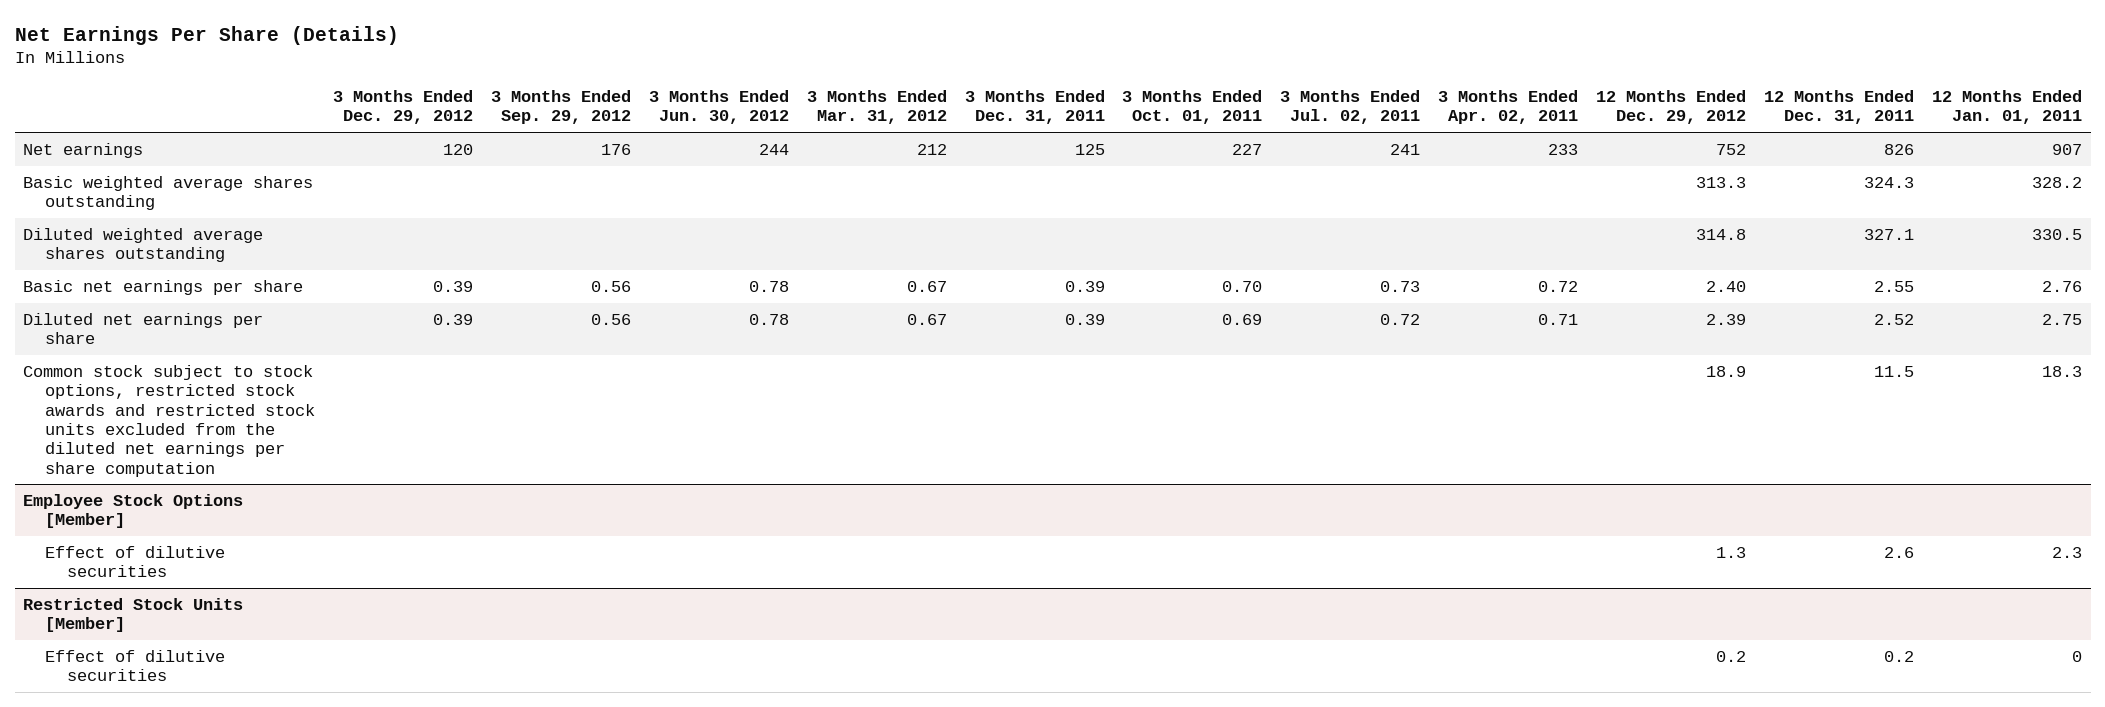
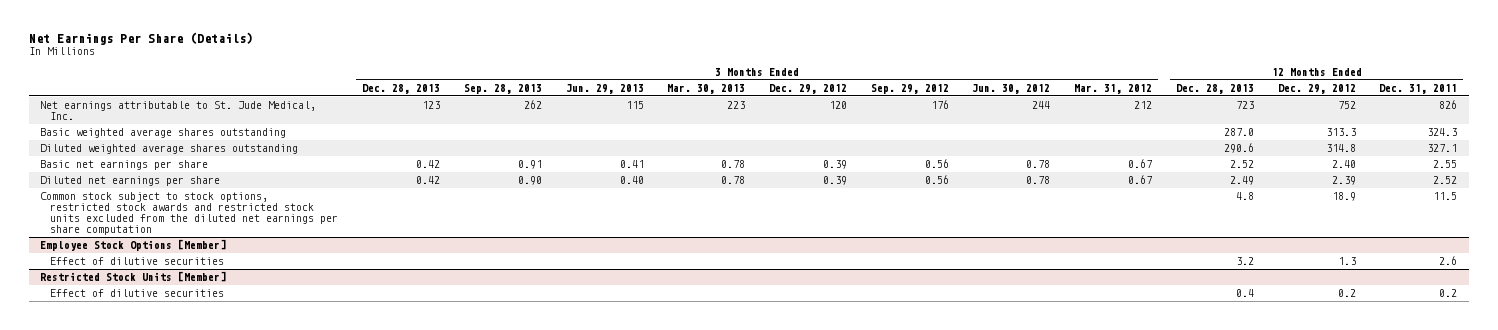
[964,89,1105,125] 3 Months Ended Dec. 31, 2011 -> none
[1122,89,1263,125] 3 Months Ended Oct. 01, 2011 -> none
[1280,89,1421,125] 3 Months Ended Jul. 02, 2011 -> none
[1438,89,1579,125] 3 Months Ended Apr. 02, 2011 -> none
[1932,89,2083,125] 12 Months Ended Jan. 01, 2011 -> none
none -> [362,83,441,94] Dec. 28, 2013
none -> [463,83,542,94] Sep. 28, 2013
none -> [565,83,644,94] Jun. 29, 2013
none -> [667,83,746,94] Mar. 30, 2013
none -> [1175,83,1254,94] Dec. 28, 2013
[23,142,144,158] Net earnings -> [40,101,317,121] Net earnings attributable to St. Jude Medical, Inc.

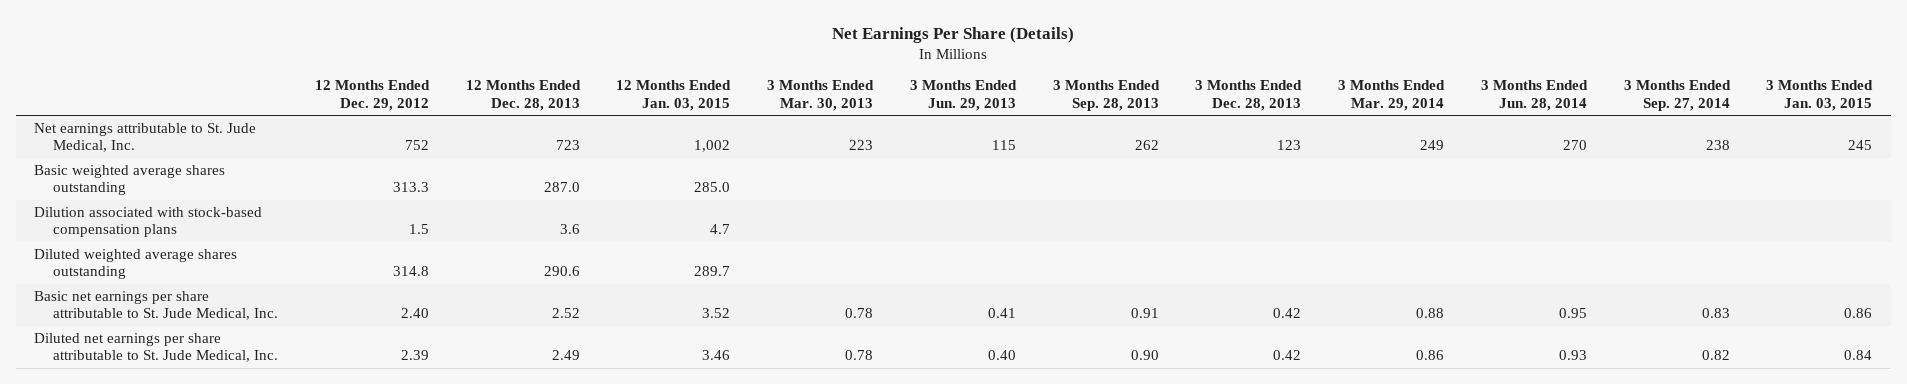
[769,83,848,94] Dec. 29, 2012 -> none
[870,83,949,94] Sep. 29, 2012 -> none
[972,83,1051,94] Jun. 30, 2012 -> none
[1074,83,1153,94] Mar. 31, 2012 -> none
[1379,83,1458,94] Dec. 31, 2011 -> none
none -> [616,80,732,112] 12 Months Ended Jan. 03, 2015
none -> [1338,80,1446,112] 3 Months Ended Mar. 29, 2014
none -> [1480,80,1588,112] 3 Months Ended Jun. 28, 2014
none -> [1623,80,1731,112] 3 Months Ended Sep. 27, 2014
none -> [1766,80,1874,112] 3 Months Ended Jan. 03, 2015
none -> [34,206,263,238] Dilution associated with stock-based compensation plans
[40,192,339,236] Common stock subject to stock options, restricted stock awards and restricted stock units excluded from the diluted net earnings per share computation -> none
[40,239,227,252] Employee Stock Options [Member] -> none
[50,257,225,266] Effect of dilutive securities -> none
[40,271,227,283] Restricted Stock Units [Member] -> none
[50,289,225,298] Effect of dilutive securities -> none
[40,160,209,171] Basic net earnings per share -> [34,290,279,321] Basic net earnings per share attributable to St. Jude Medical, Inc.
[40,176,221,187] Diluted net earnings per share -> [34,332,279,363] Diluted net earnings per share attributable to St. Jude Medical, Inc.

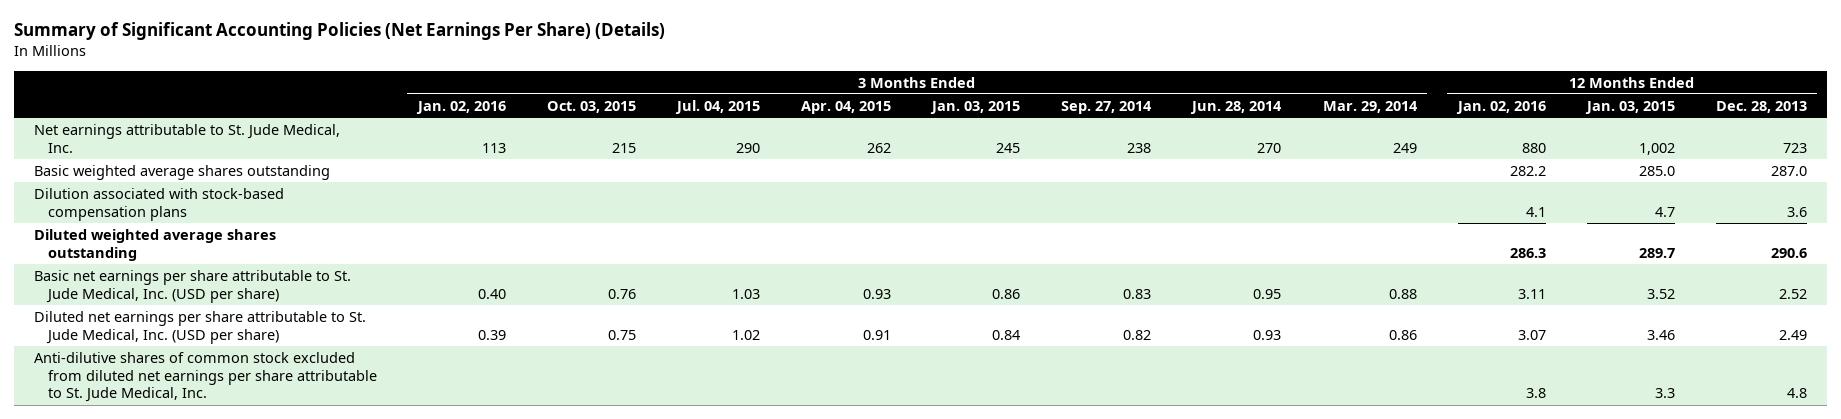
[832,26,1075,43] Net Earnings Per Share (Details) -> [13,22,665,41] Summary of Significant Accounting Policies (Net Earnings Per Share) (Details)
[314,80,430,112] 12 Months Ended Dec. 29, 2012 -> none
[767,80,875,112] 3 Months Ended Mar. 30, 2013 -> none
[909,80,1017,112] 3 Months Ended Jun. 29, 2013 -> none
[1052,80,1160,112] 3 Months Ended Sep. 28, 2013 -> none
[1195,80,1303,112] 3 Months Ended Dec. 28, 2013 -> none
none -> [415,100,506,114] Jan. 02, 2016
none -> [546,100,636,113] Oct. 03, 2015
none -> [674,99,760,114] Jul. 04, 2015
none -> [801,100,892,114] Apr. 04, 2015
none -> [1455,100,1546,114] Jan. 02, 2016
[34,290,279,321] Basic net earnings per share attributable to St. Jude Medical, Inc. -> [34,269,352,303] Basic net earnings per share attributable to St. Jude Medical, Inc. (USD per share)
[34,332,279,363] Diluted net earnings per share attributable to St. Jude Medical, Inc. -> [34,310,367,344] Diluted net earnings per share attributable to St. Jude Medical, Inc. (USD per share)
none -> [34,351,377,403] Anti-dilutive shares of common stock excluded from diluted net earnings per share attributable to St. Jude Medical, Inc.

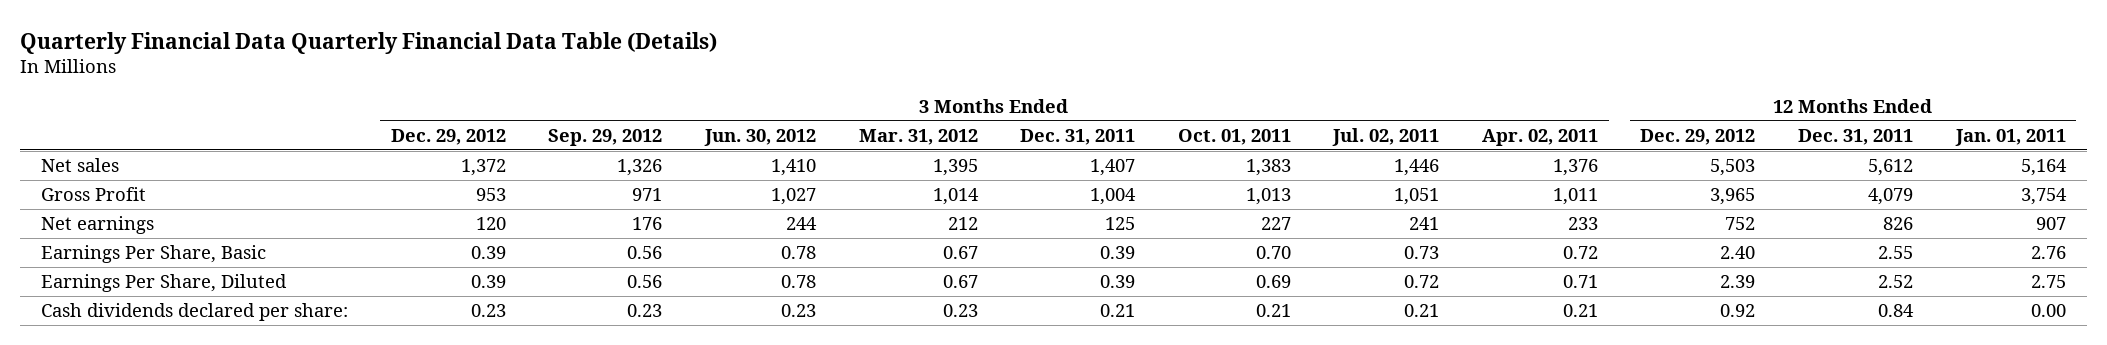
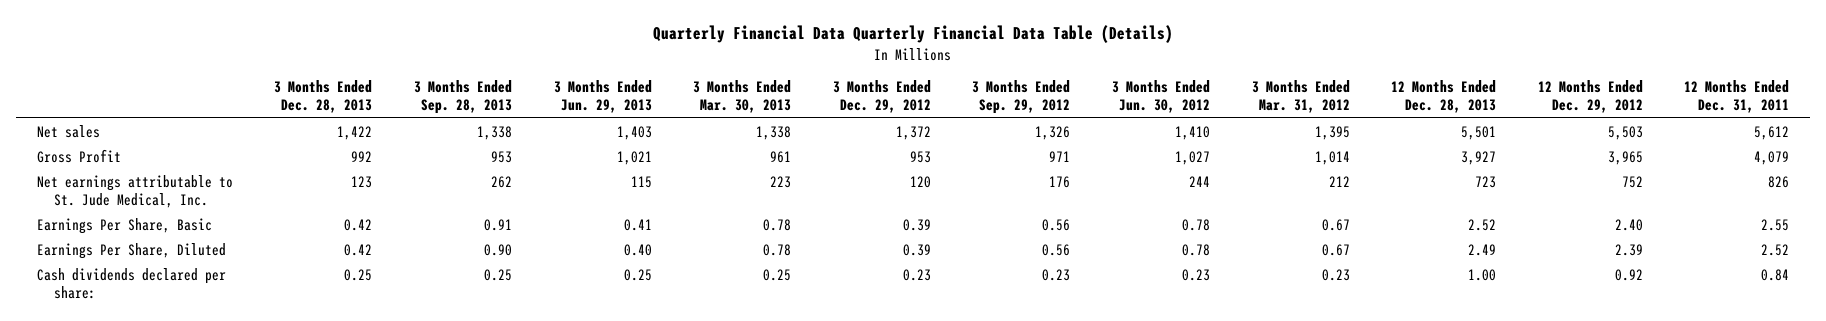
[1020,128,1136,145] Dec. 31, 2011 -> none
[1177,128,1291,145] Oct. 01, 2011 -> none
[1332,127,1440,146] Jul. 02, 2011 -> none
[1481,128,1598,146] Apr. 02, 2011 -> none
[1954,128,2066,146] Jan. 01, 2011 -> none
none -> [274,80,373,114] 3 Months Ended Dec. 28, 2013
none -> [413,80,512,115] 3 Months Ended Sep. 28, 2013
none -> [553,80,652,114] 3 Months Ended Jun. 29, 2013
none -> [693,80,792,114] 3 Months Ended Mar. 30, 2013
none -> [1391,80,1497,114] 12 Months Ended Dec. 28, 2013
[41,216,155,235] Net earnings -> [36,174,233,208] Net earnings attributable to St. Jude Medical, Inc.

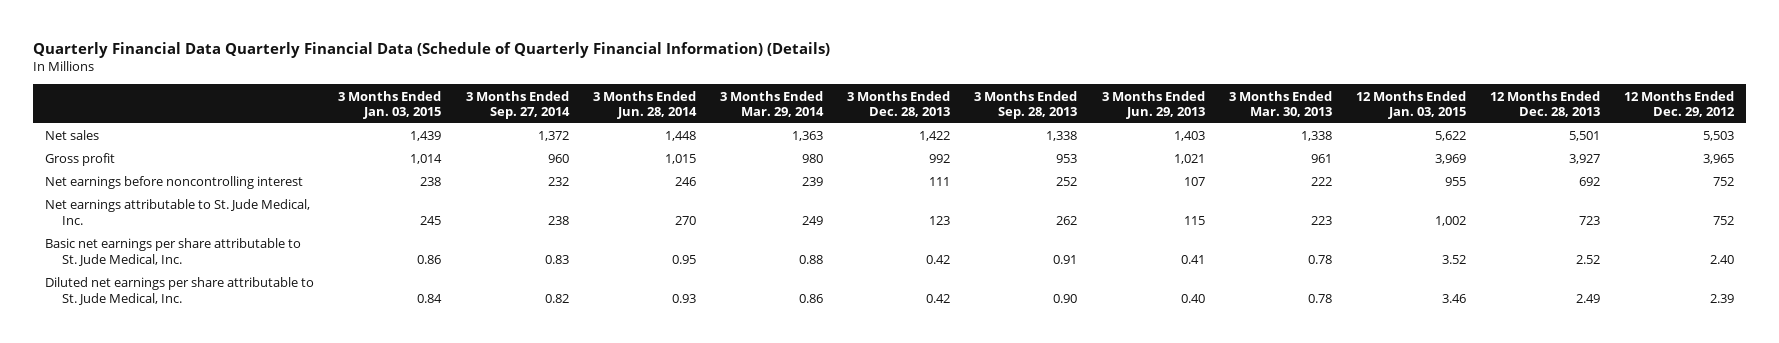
[653,25,1174,44] Quarterly Financial Data Quarterly Financial Data Table (Details) -> [33,41,831,58] Quarterly Financial Data Quarterly Financial Data (Schedule of Quarterly Financial Information) (Details)
[832,80,931,114] 3 Months Ended Dec. 29, 2012 -> none
[972,80,1071,115] 3 Months Ended Sep. 29, 2012 -> none
[1111,80,1210,114] 3 Months Ended Jun. 30, 2012 -> none
[1251,80,1350,114] 3 Months Ended Mar. 31, 2012 -> none
[1684,80,1790,114] 12 Months Ended Dec. 31, 2011 -> none
none -> [338,90,442,119] 3 Months Ended Jan. 03, 2015
none -> [465,90,570,119] 3 Months Ended Sep. 27, 2014
none -> [592,90,697,119] 3 Months Ended Jun. 28, 2014
none -> [719,90,824,117] 3 Months Ended Mar. 29, 2014
none -> [1355,90,1466,119] 12 Months Ended Jan. 03, 2015
[36,148,121,163] Gross Profit -> [45,153,116,167] Gross profit
none -> [45,176,304,190] Net earnings before noncontrolling interest
[36,267,226,299] Cash dividends declared per share: -> none
[36,217,212,234] Earnings Per Share, Basic -> [45,238,302,266] Basic net earnings per share attributable to St. Jude Medical, Inc.
[36,242,226,259] Earnings Per Share, Diluted -> [45,277,315,305] Diluted net earnings per share attributable to St. Jude Medical, Inc.

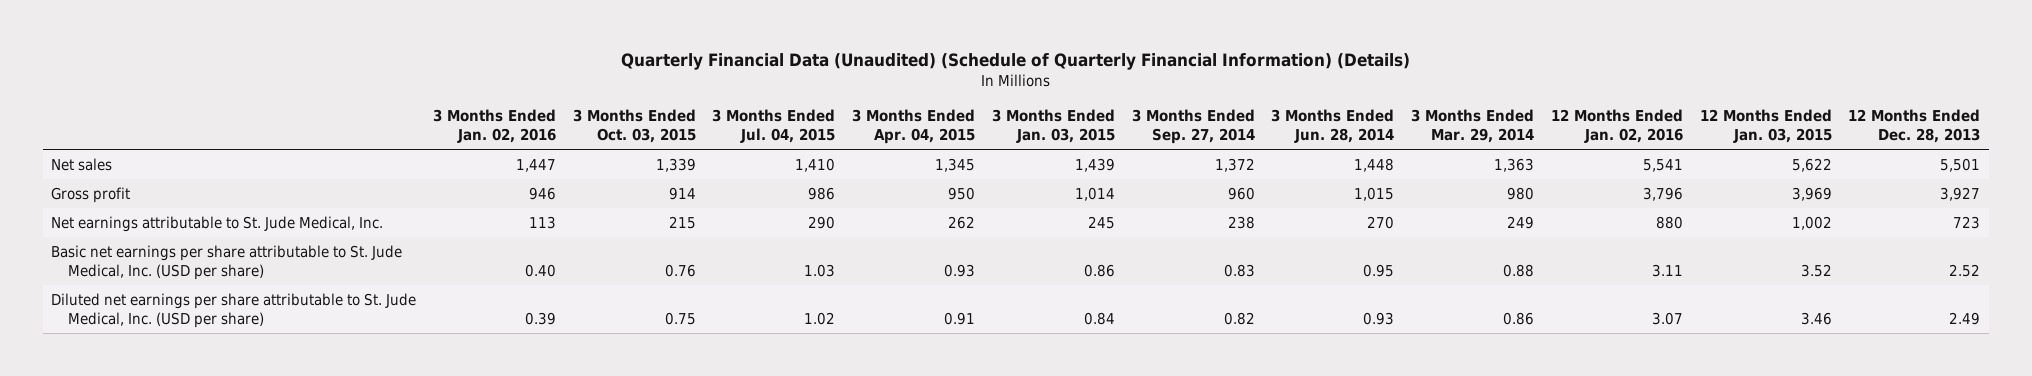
[33,41,831,58] Quarterly Financial Data Quarterly Financial Data (Schedule of Quarterly Financial Information) (Details) -> [620,53,1410,71] Quarterly Financial Data (Unaudited) (Schedule of Quarterly Financial Information) (Details)
[847,90,951,117] 3 Months Ended Dec. 28, 2013 -> none
[974,90,1078,119] 3 Months Ended Sep. 28, 2013 -> none
[1101,90,1205,119] 3 Months Ended Jun. 29, 2013 -> none
[1228,90,1332,117] 3 Months Ended Mar. 30, 2013 -> none
[1624,90,1736,117] 12 Months Ended Dec. 29, 2012 -> none
none -> [432,109,556,144] 3 Months Ended Jan. 02, 2016
none -> [572,109,696,144] 3 Months Ended Oct. 03, 2015
none -> [712,109,836,144] 3 Months Ended Jul. 04, 2015
none -> [852,109,976,145] 3 Months Ended Apr. 04, 2015
none -> [1550,109,1683,144] 12 Months Ended Jan. 02, 2016
[45,176,304,190] Net earnings before noncontrolling interest -> none
[45,238,302,266] Basic net earnings per share attributable to St. Jude Medical, Inc. -> [51,245,403,280] Basic net earnings per share attributable to St. Jude Medical, Inc. (USD per share)
[45,277,315,305] Diluted net earnings per share attributable to St. Jude Medical, Inc. -> [51,293,417,328] Diluted net earnings per share attributable to St. Jude Medical, Inc. (USD per share)

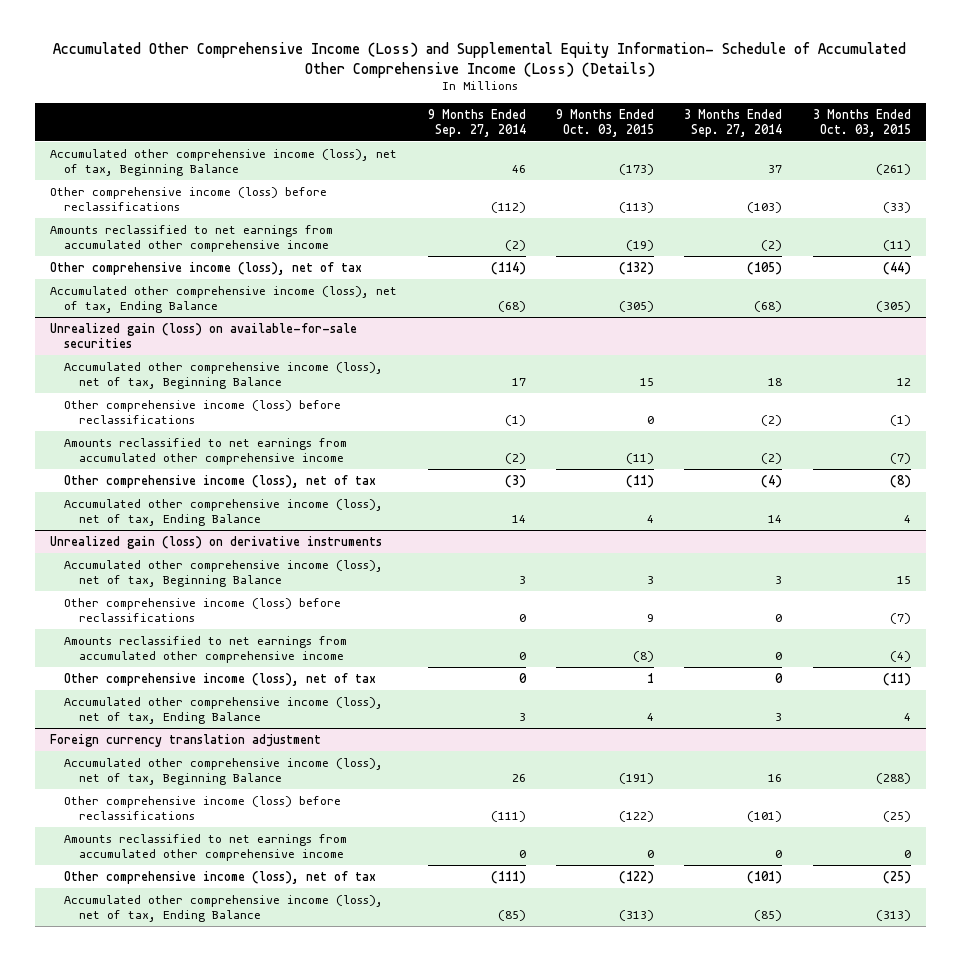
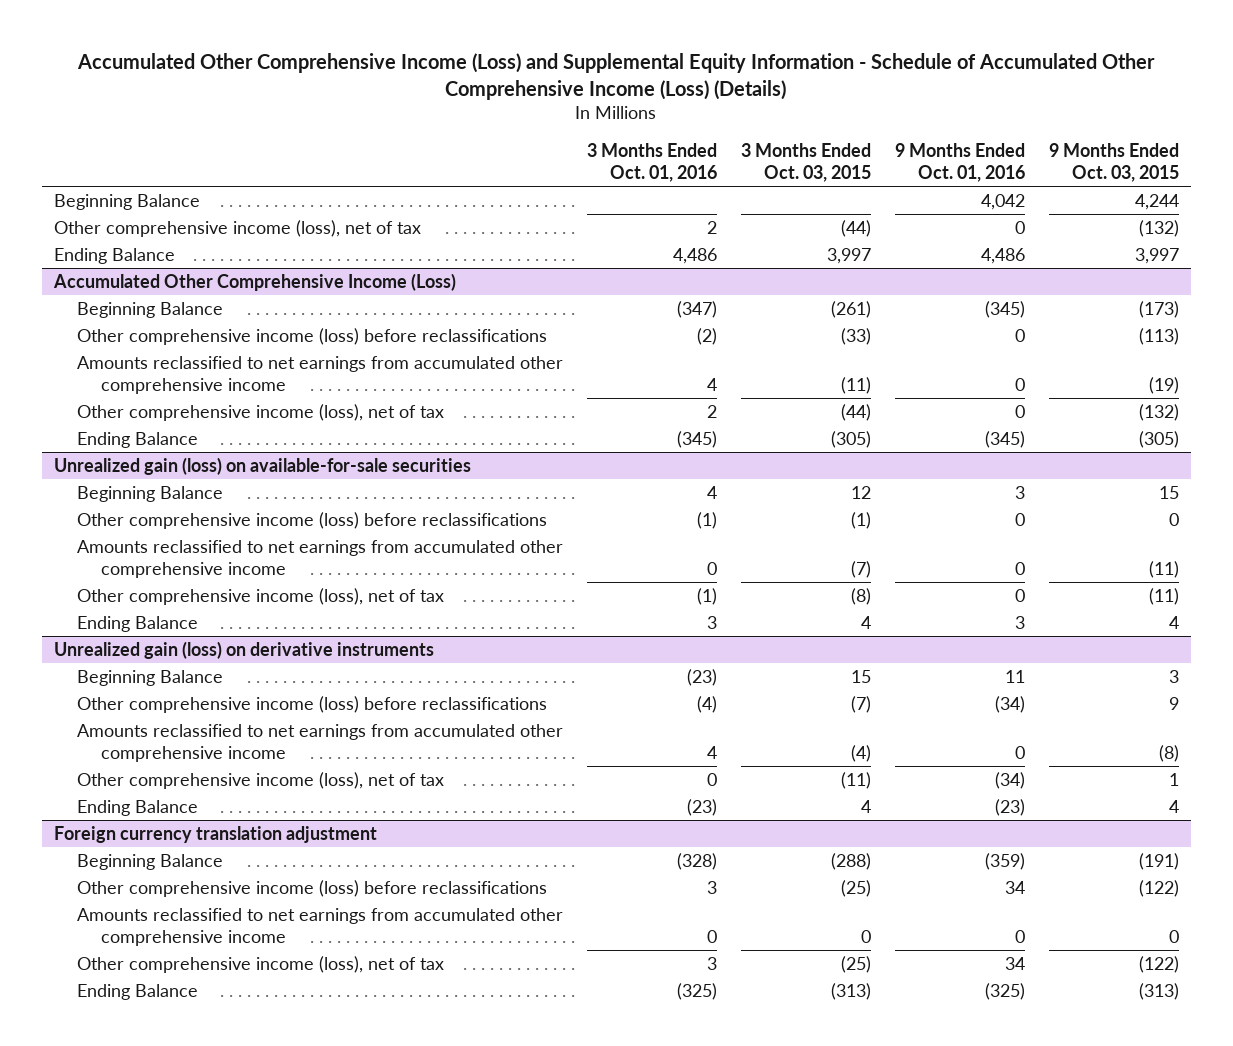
[53,42,907,78] Accumulated Other Comprehensive Income (Loss) and Supplemental Equity Information- Schedule of Accumulated Other Comprehensive Income (Loss) (Details) -> [77,53,1156,101] Accumulated Other Comprehensive Income (Loss) and Supplemental Equity Information - Schedule of Accumulated Other Comprehensive Income (Loss) (Details)
[427,108,526,137] 9 Months Ended Sep. 27, 2014 -> none
[684,108,783,137] 3 Months Ended Sep. 27, 2014 -> none
none -> [587,142,718,182] 3 Months Ended Oct. 01, 2016
none -> [894,142,1025,182] 9 Months Ended Oct. 01, 2016
none -> [54,193,201,210] Beginning Balance
none -> [54,219,422,237] Other comprehensive income (loss), net of tax
none -> [54,247,176,264] Ending Balance
none -> [53,272,457,291] Accumulated Other Comprehensive Income (Loss)
[50,148,398,176] Accumulated other comprehensive income (loss), net of tax, Beginning Balance -> [77,301,224,318] Beginning Balance
[50,285,398,313] Accumulated other comprehensive income (loss), net of tax, Ending Balance -> [77,431,199,448] Ending Balance
[64,361,384,389] Accumulated other comprehensive income (loss), net of tax, Beginning Balance -> [77,485,224,502] Beginning Balance
[64,498,384,526] Accumulated other comprehensive income (loss), net of tax, Ending Balance -> none
none -> [77,615,199,632] Ending Balance
[64,559,384,587] Accumulated other comprehensive income (loss), net of tax, Beginning Balance -> [77,669,224,686] Beginning Balance
[64,696,384,724] Accumulated other comprehensive income (loss), net of tax, Ending Balance -> none
none -> [77,799,199,816] Ending Balance
[64,757,384,785] Accumulated other comprehensive income (loss), net of tax, Beginning Balance -> [77,853,224,870] Beginning Balance
[64,894,384,922] Accumulated other comprehensive income (loss), net of tax, Ending Balance -> [77,983,199,1000] Ending Balance

